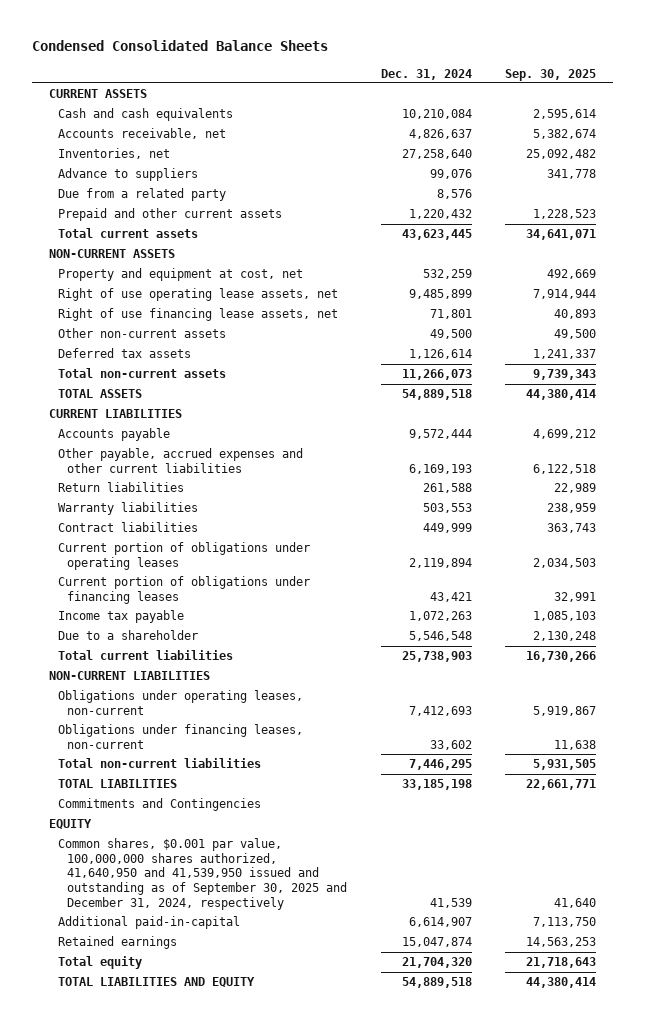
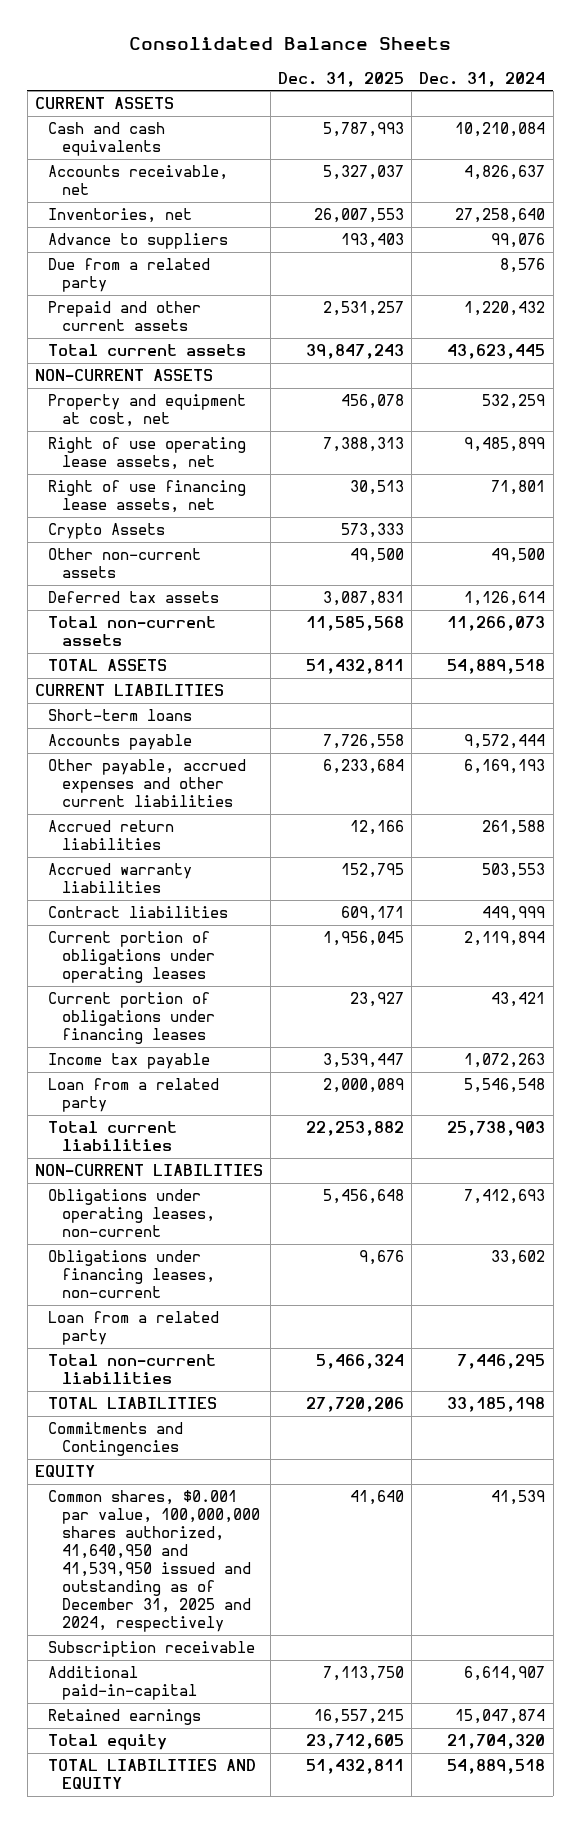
[32,40,329,52] Condensed Consolidated Balance Sheets -> [129,37,452,51] Consolidated Balance Sheets
[505,68,597,81] Sep. 30, 2025 -> none
none -> [278,71,405,87] Dec. 31, 2025
none -> [48,523,166,540] Crypto Assets
none -> [48,709,193,722] Short-term loans
[58,482,185,493] Return liabilities -> [48,820,175,851] Accrued return liabilities
[58,502,199,516] Warranty liabilities -> [48,863,193,894] Accrued warranty liabilities
[58,630,199,641] Due to a shareholder -> [48,1078,220,1113] Loan from a related party
none -> [48,1311,220,1346] Loan from a related party
[58,838,347,910] Common shares, $0.001 par value, 100,000,000 shares authorized, 41,640,950 and 41,539,950 issued and outstanding as of September 30, 2025 and December 31, 2024, respectively -> [48,1490,260,1633] Common shares, $0.001 par value, 100,000,000 shares authorized, 41,640,950 and 41,539,950 issued and outstanding as of December 31, 2025 and 2024, respectively
none -> [48,1641,256,1658] Subscription receivable

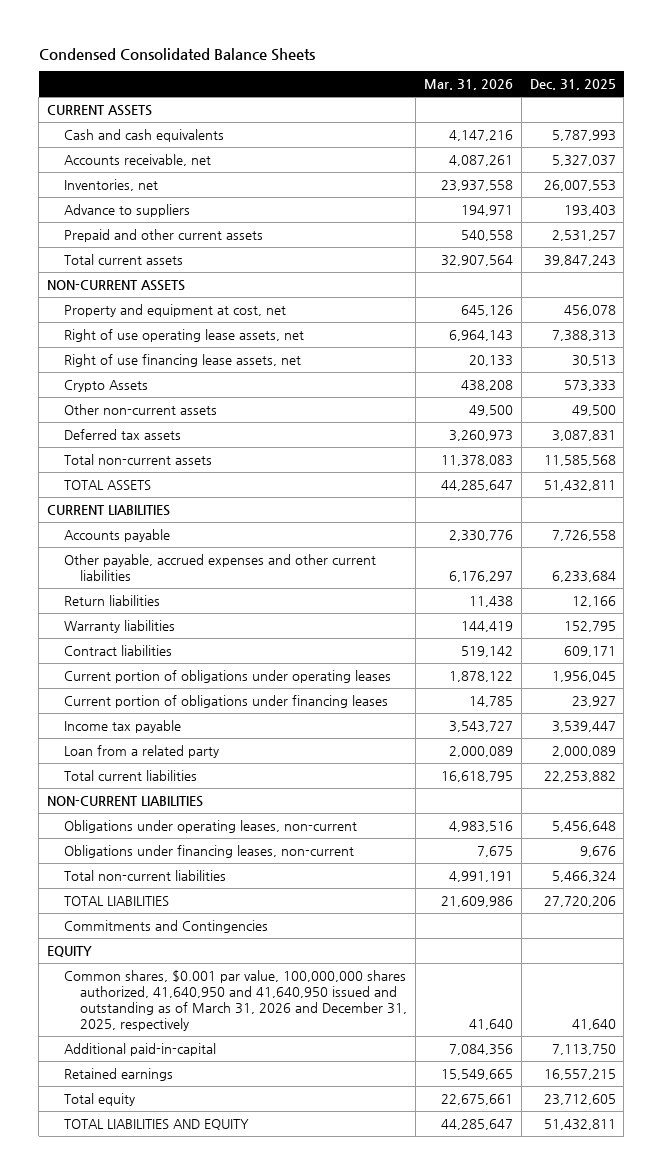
[129,37,452,51] Consolidated Balance Sheets -> [38,47,315,61] Condensed Consolidated Balance Sheets
[419,71,546,87] Dec. 31, 2024 -> none
none -> [423,79,513,91] Mar. 31, 2026
[48,258,211,293] Due from a related party -> none
[48,709,193,722] Short-term loans -> none
[48,820,175,851] Accrued return liabilities -> [63,594,160,606] Return liabilities
[48,863,193,894] Accrued warranty liabilities -> [63,619,175,633] Warranty liabilities
[48,1311,220,1346] Loan from a related party -> none
[48,1641,256,1658] Subscription receivable -> none
[48,1490,260,1633] Common shares, $0.001 par value, 100,000,000 shares authorized, 41,640,950 and 41,539,950 issued and outstanding as of December 31, 2025 and 2024, respectively -> [63,969,407,1031] Common shares, $0.001 par value, 100,000,000 shares authorized, 41,640,950 and 41,640,950 issued and outstanding as of March 31, 2026 and December 31, 2025, respectively

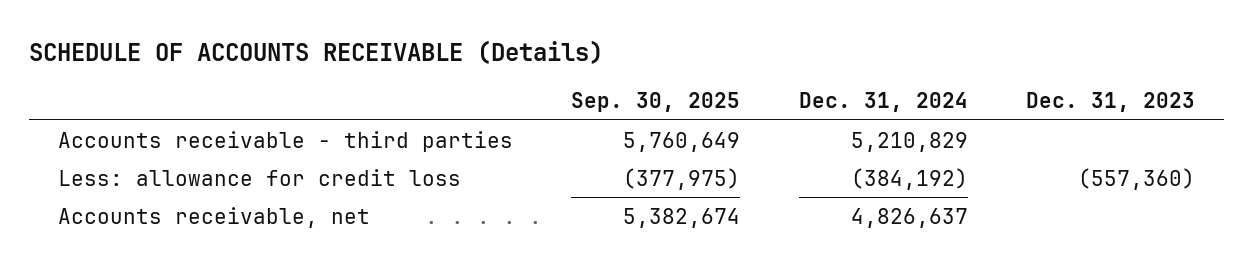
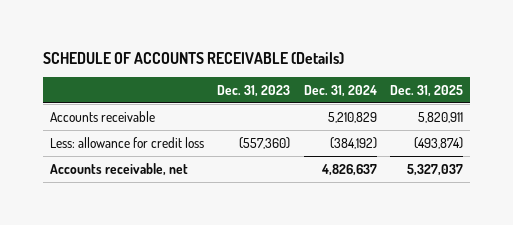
[571,92,741,113] Sep. 30, 2025 -> none
none -> [390,84,464,97] Dec. 31, 2025
[58,130,514,152] Accounts receivable - third parties -> [49,110,155,122] Accounts receivable

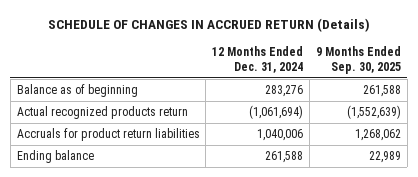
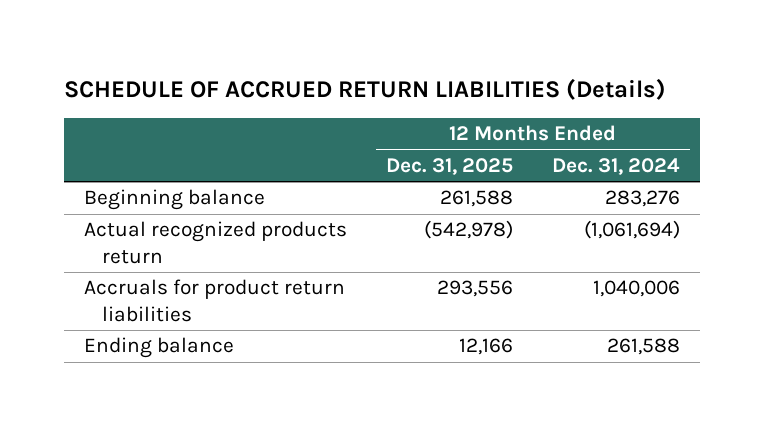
[47,17,370,32] SCHEDULE OF CHANGES IN ACCRUED RETURN (Details) -> [64,77,667,100] SCHEDULE OF ACCRUED RETURN LIABILITIES (Details)
[315,45,401,74] 9 Months Ended Sep. 30, 2025 -> none
none -> [385,158,513,176] Dec. 31, 2025
[16,84,138,98] Balance as of beginning -> [83,189,265,211] Beginning balance

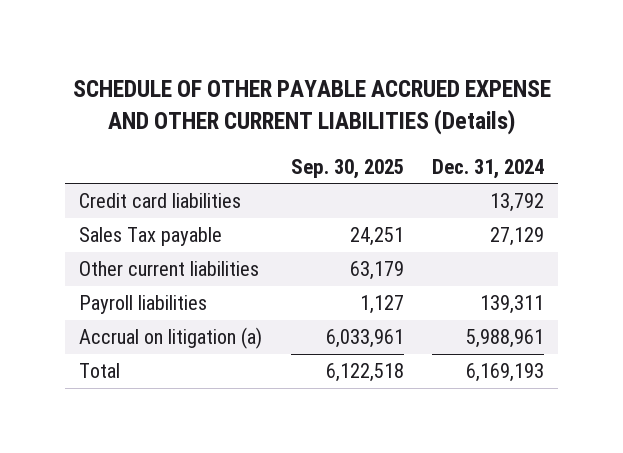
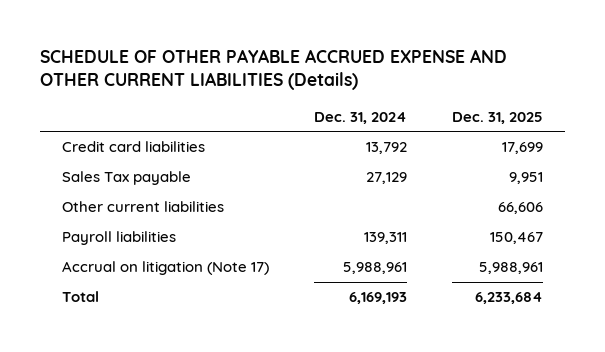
[290,158,404,179] Sep. 30, 2025 -> none
none -> [451,111,543,124] Dec. 31, 2025
[79,327,263,350] Accrual on litigation (a) -> [61,261,269,276] Accrual on litigation (Note 17)

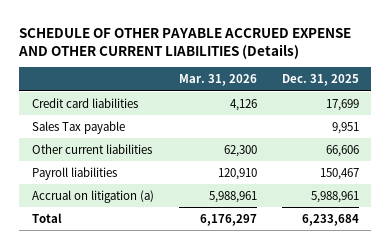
[313,111,407,124] Dec. 31, 2024 -> none
none -> [178,74,257,87] Mar. 31, 2026
[61,261,269,276] Accrual on litigation (Note 17) -> [31,189,154,203] Accrual on litigation (a)

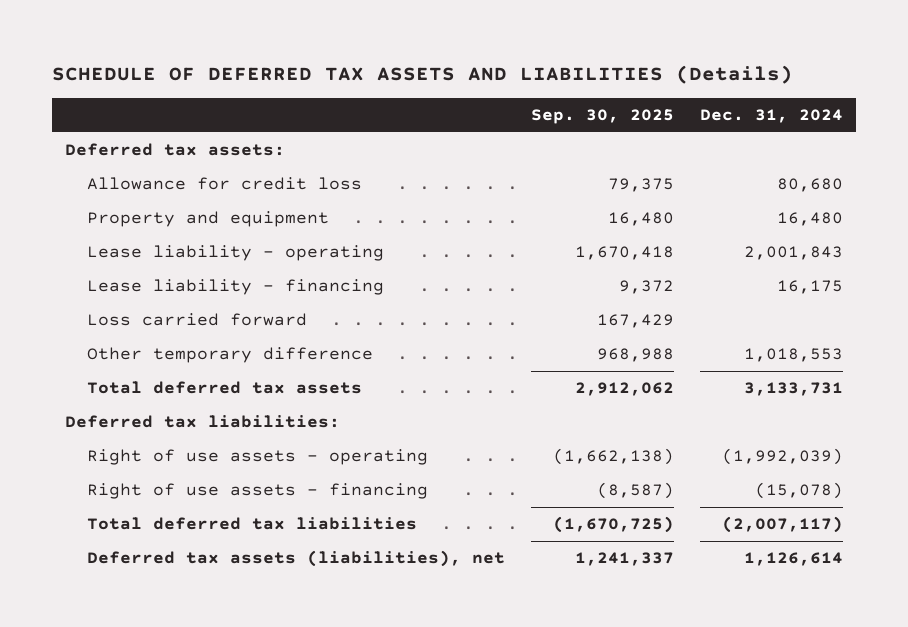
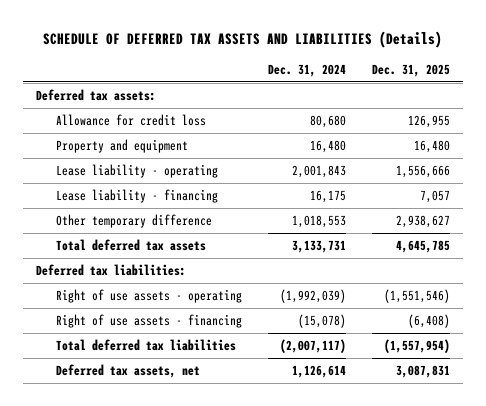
[530,109,674,125] Sep. 30, 2025 -> none
none -> [372,64,451,78] Dec. 31, 2025
[86,313,307,327] Loss carried forward -> none
[86,550,505,568] Deferred tax assets (liabilities), net -> [56,363,201,378] Deferred tax assets, net

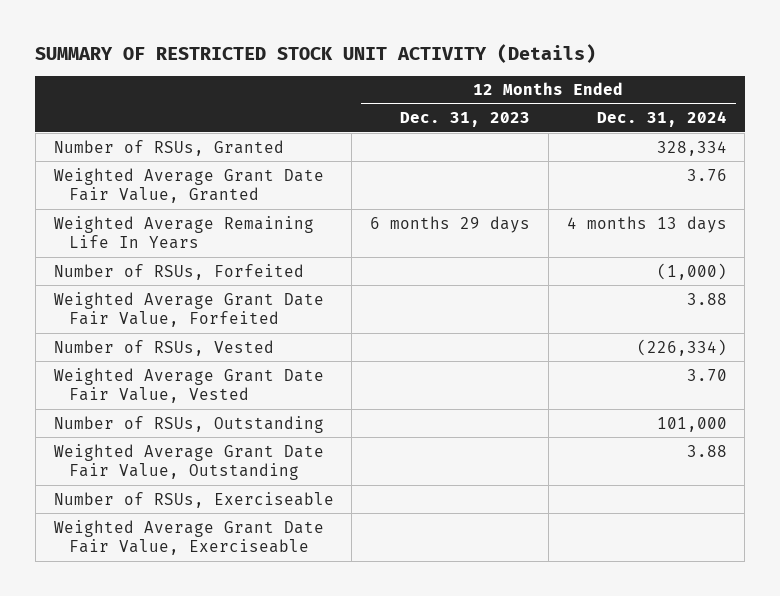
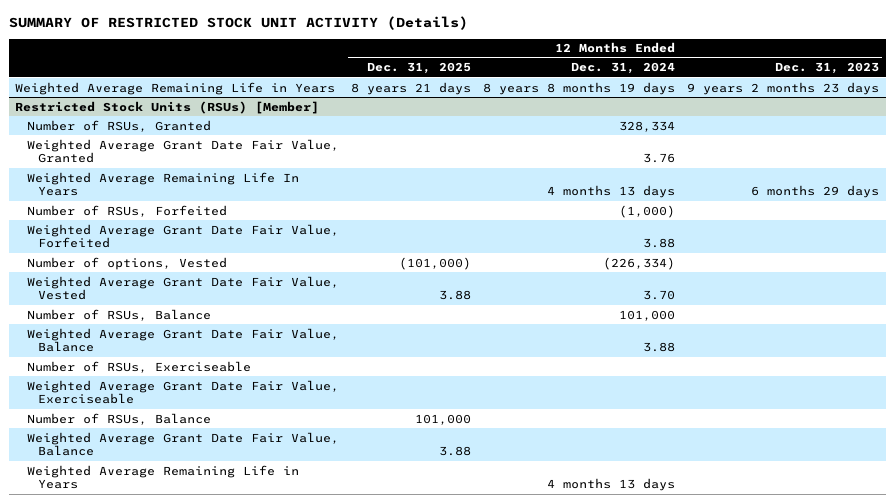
none -> [366,62,471,75] Dec. 31, 2025
none -> [15,81,336,95] Weighted Average Remaining Life in Years
none -> [15,100,320,114] Restricted Stock Units (RSUs) [Member]
[53,339,274,356] Number of RSUs, Vested -> [26,256,227,270] Number of options, Vested
[53,415,324,433] Number of RSUs, Outstanding -> [26,308,211,321] Number of RSUs, Balance
[53,443,324,481] Weighted Average Grant Date Fair Value, Outstanding -> [26,327,339,353] Weighted Average Grant Date Fair Value, Balance
none -> [26,412,211,425] Number of RSUs, Balance
none -> [26,431,339,457] Weighted Average Grant Date Fair Value, Balance
none -> [26,464,299,490] Weighted Average Remaining Life in Years

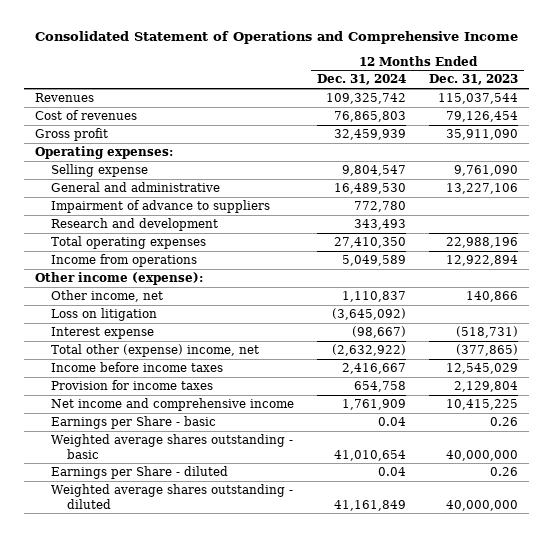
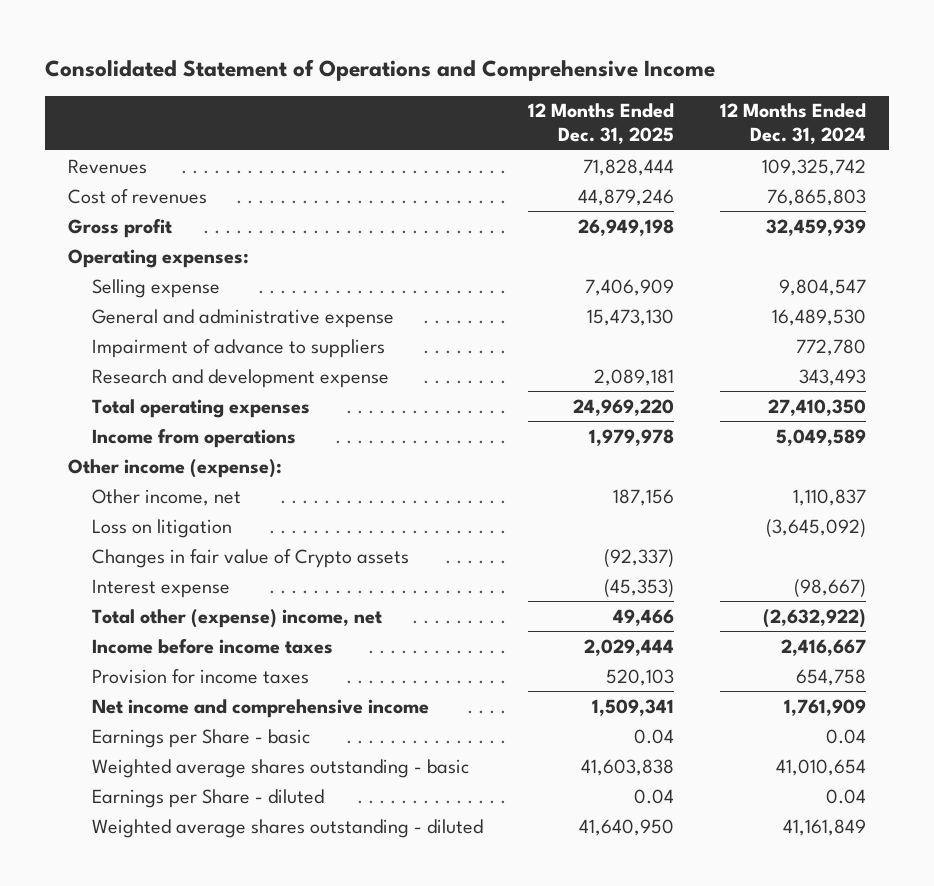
[428,74,518,86] Dec. 31, 2023 -> none
none -> [528,103,675,145] 12 Months Ended Dec. 31, 2025
[51,181,221,192] General and administrative -> [91,308,394,328] General and administrative expense
[51,217,219,231] Research and development -> [91,368,389,388] Research and development expense
none -> [91,548,409,568] Changes in fair value of Crypto assets

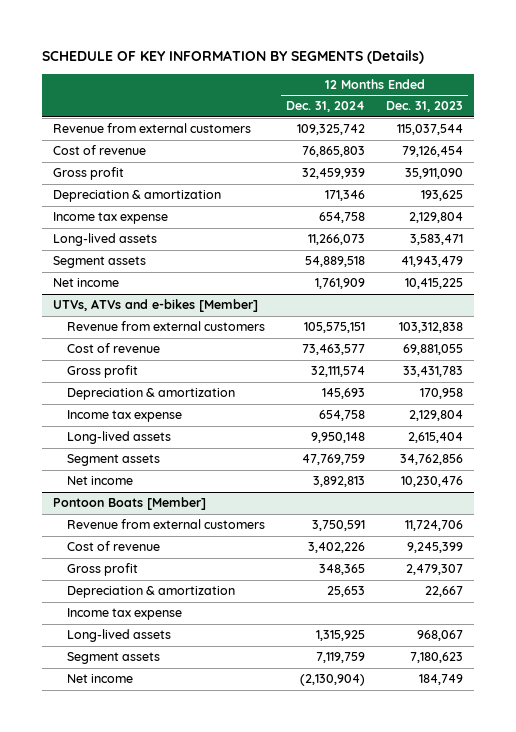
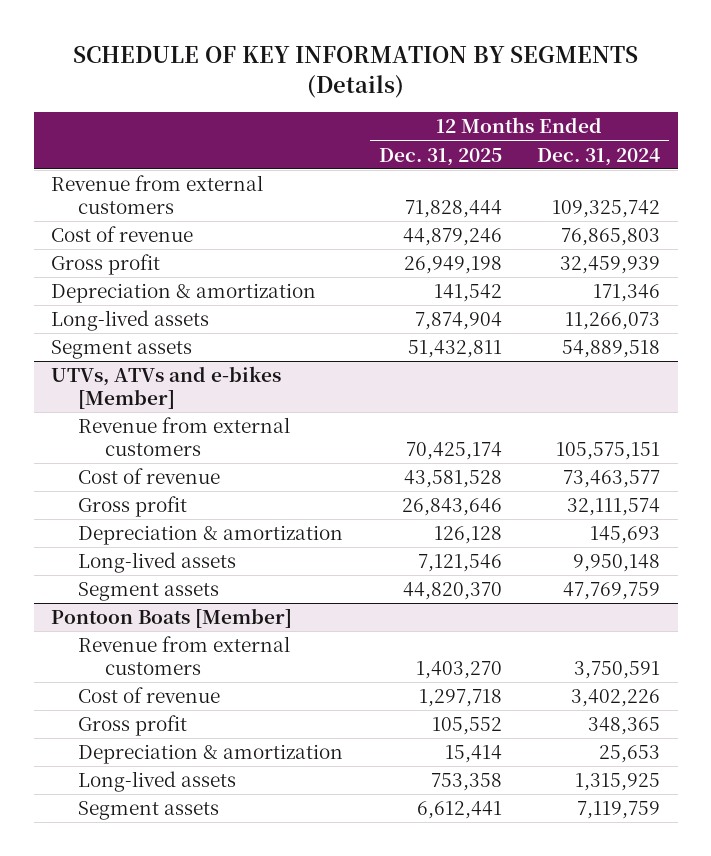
[386,101,464,113] Dec. 31, 2023 -> none
none -> [378,147,502,166] Dec. 31, 2025
[52,212,168,225] Income tax expense -> none
[52,278,119,288] Net income -> none
[67,410,183,423] Income tax expense -> none
[67,476,134,486] Net income -> none
[67,608,183,621] Income tax expense -> none
[67,674,134,684] Net income -> none

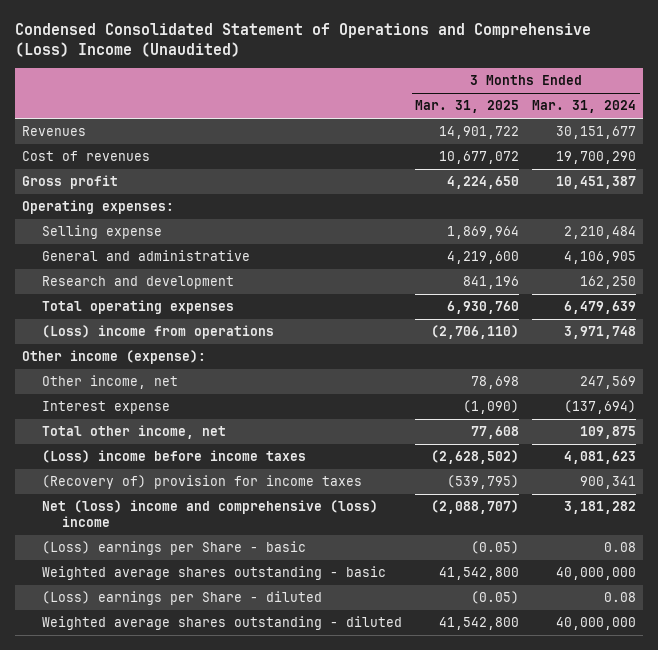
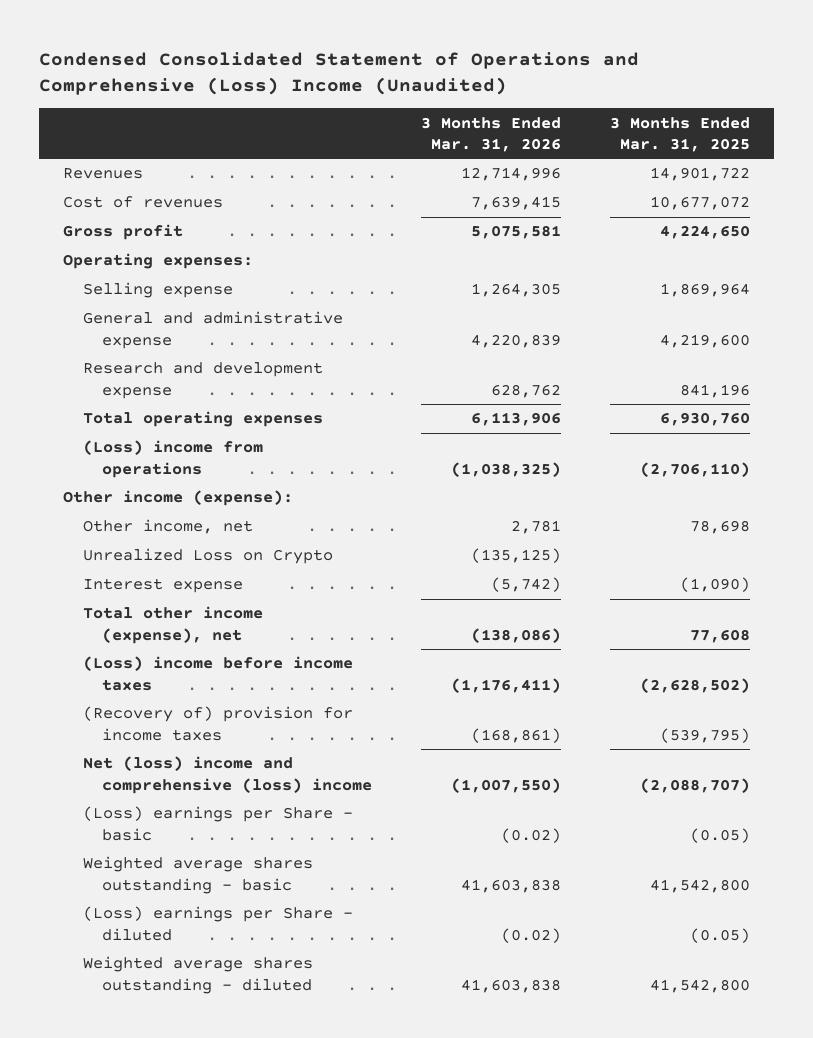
[532,100,637,114] Mar. 31, 2024 -> none
none -> [420,116,561,152] 3 Months Ended Mar. 31, 2026
[41,250,250,262] General and administrative -> [82,311,343,349] General and administrative expense
[41,276,234,290] Research and development -> [82,362,323,399] Research and development expense
none -> [82,548,333,565] Unrealized Loss on Crypto
[41,425,226,440] Total other income, net -> [82,606,263,644] Total other income (expense), net

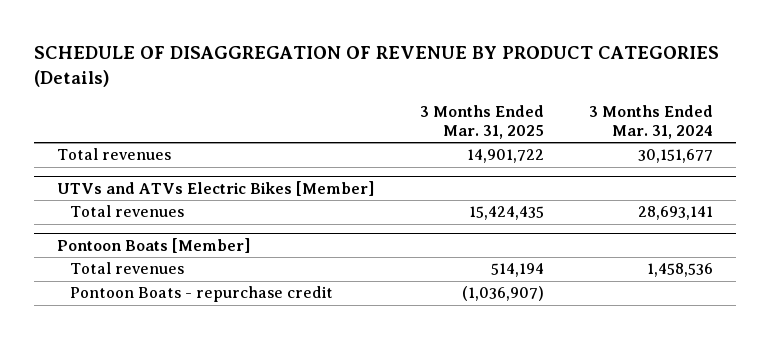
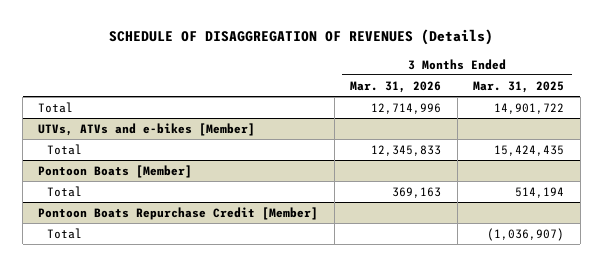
[34,46,720,87] SCHEDULE OF DISAGGREGATION OF REVENUE BY PRODUCT CATEGORIES (Details) -> [109,29,494,46] SCHEDULE OF DISAGGREGATION OF REVENUES (Details)
[589,105,714,140] 3 Months Ended Mar. 31, 2024 -> none
none -> [350,80,442,93] Mar. 31, 2026
[57,148,172,161] Total revenues -> [38,101,74,113] Total
[57,180,375,196] UTVs and ATVs Electric Bikes [Member] -> [38,122,256,136] UTVs, ATVs and e-bikes [Member]
[70,205,185,218] Total revenues -> [47,143,83,155] Total
[70,262,185,275] Total revenues -> [47,185,83,197] Total
none -> [38,206,319,220] Pontoon Boats Repurchase Credit [Member]
[70,286,334,303] Pontoon Boats - repurchase credit -> [47,227,83,239] Total

